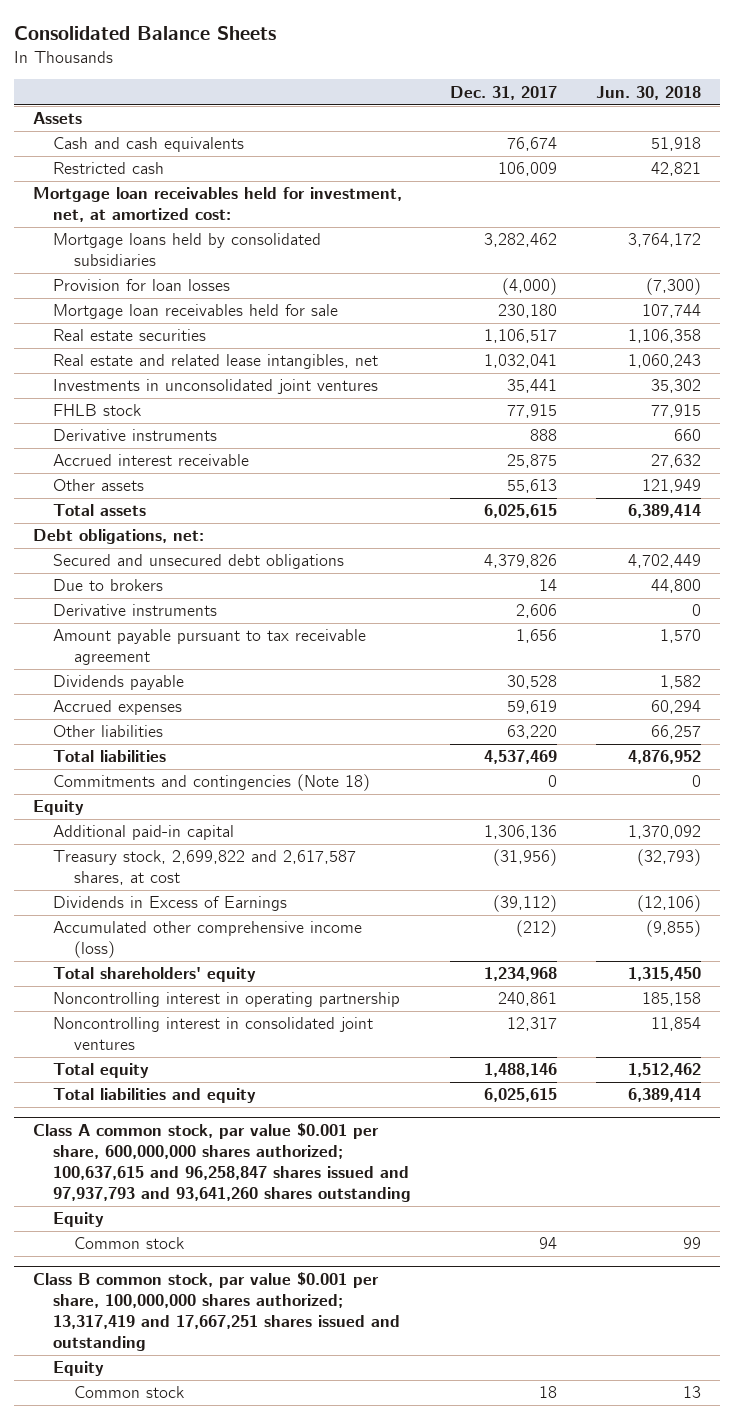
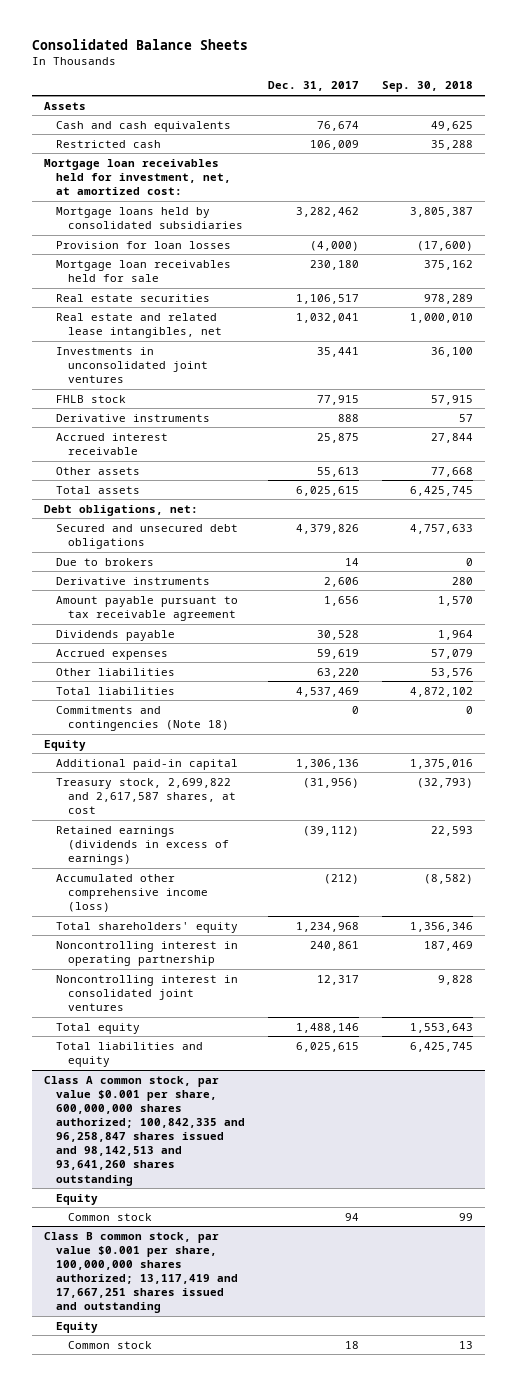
[595,85,701,100] Jun. 30, 2018 -> none
none -> [382,81,474,93] Sep. 30, 2018
[53,896,288,912] Dividends in Excess of Earnings -> [55,825,229,865] Retained earnings (dividends in excess of earnings)
[33,1122,412,1202] Class A common stock, par value $0.001 per share, 600,000,000 shares authorized; 100,637,615 and 96,258,847 shares issued and 97,937,793 and 93,641,260 shares outstanding -> [43,1075,245,1186] Class A common stock, par value $0.001 per share, 600,000,000 shares authorized; 100,842,335 and 96,258,847 shares issued and 98,142,513 and 93,641,260 shares outstanding
[33,1271,401,1351] Class B common stock, par value $0.001 per share, 100,000,000 shares authorized; 13,317,419 and 17,667,251 shares issued and outstanding -> [43,1231,238,1314] Class B common stock, par value $0.001 per share, 100,000,000 shares authorized; 13,117,419 and 17,667,251 shares issued and outstanding

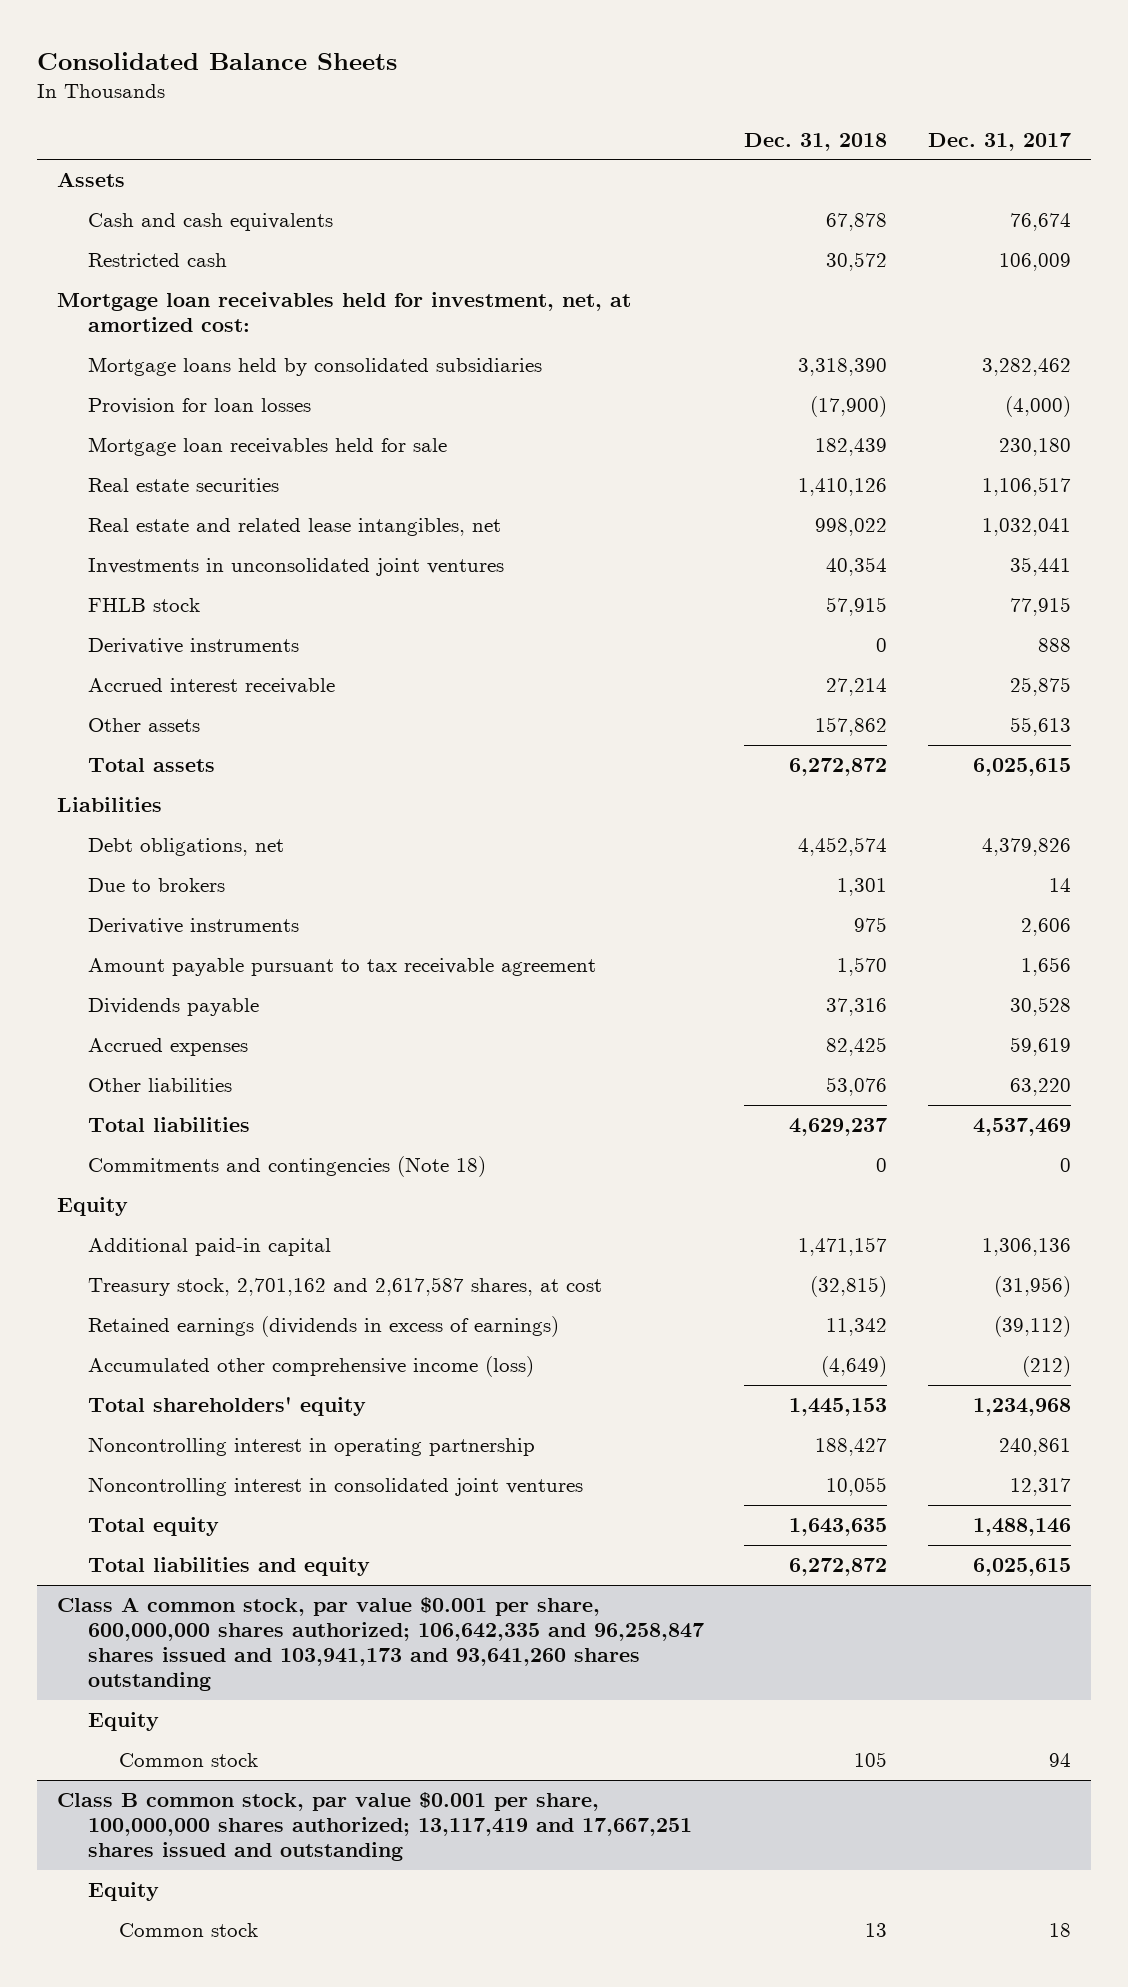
[382,81,474,93] Sep. 30, 2018 -> none
none -> [744,132,888,151] Dec. 31, 2018
[43,504,198,516] Debt obligations, net: -> none
none -> [57,797,163,813] Liabilities
[55,523,238,549] Secured and unsecured debt obligations -> [88,838,285,857] Debt obligations, net
[55,777,236,814] Treasury stock, 2,699,822 and 2,617,587 shares, at cost -> [88,1277,603,1297] Treasury stock, 2,701,162 and 2,617,587 shares, at cost
[43,1075,245,1186] Class A common stock, par value $0.001 per share, 600,000,000 shares authorized; 100,842,335 and 96,258,847 shares issued and 98,142,513 and 93,641,260 shares outstanding -> [57,1597,705,1692] Class A common stock, par value $0.001 per share, 600,000,000 shares authorized; 106,642,335 and 96,258,847 shares issued and 103,941,173 and 93,641,260 shares outstanding

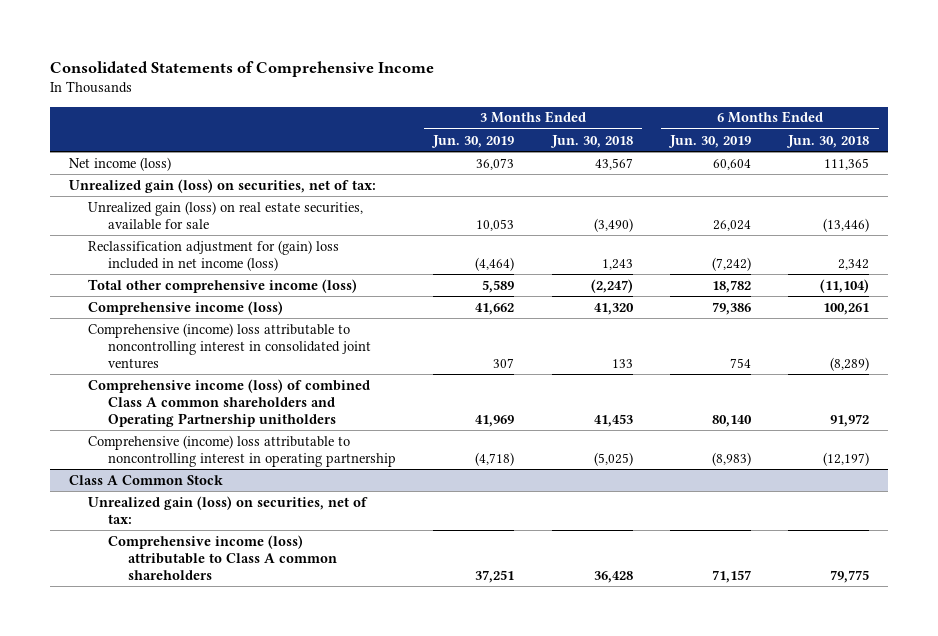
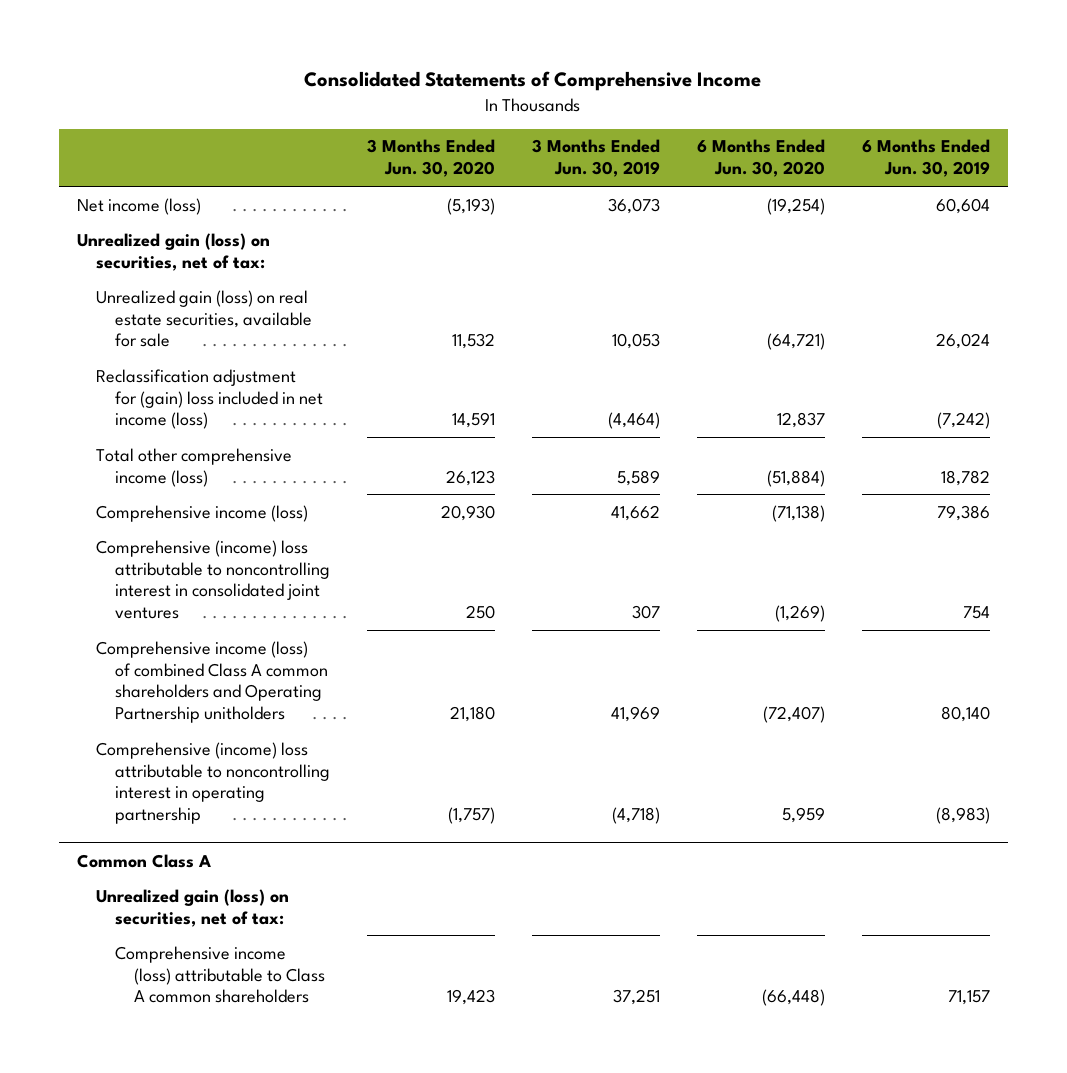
[549,134,633,148] Jun. 30, 2018 -> none
[786,134,870,148] Jun. 30, 2018 -> none
none -> [366,139,495,178] 3 Months Ended Jun. 30, 2020
none -> [696,139,825,178] 6 Months Ended Jun. 30, 2020
[68,474,223,485] Class A Common Stock -> [77,853,212,868] Common Class A

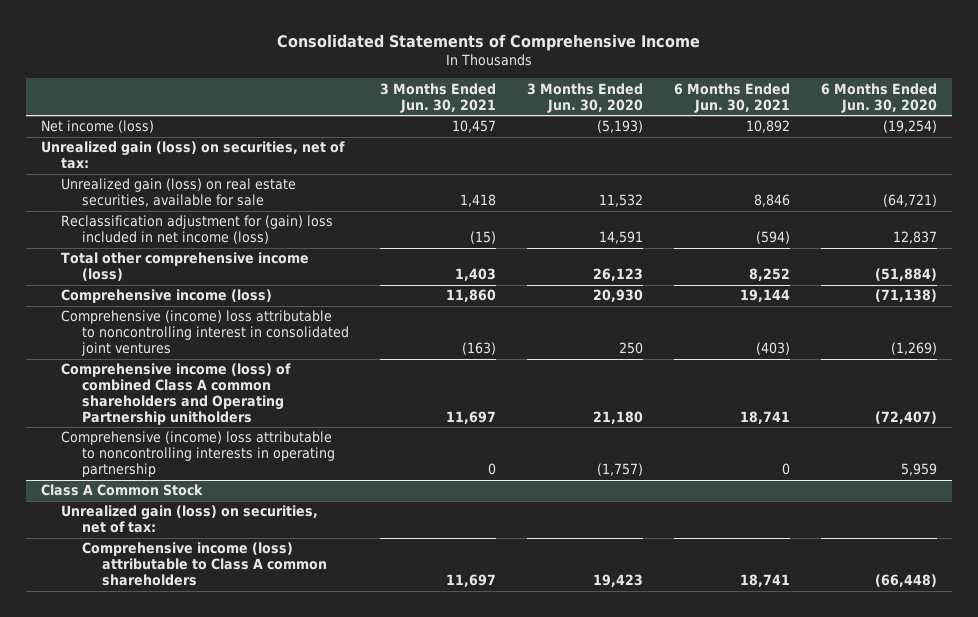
[531,139,660,178] 3 Months Ended Jun. 30, 2019 -> none
[861,139,990,178] 6 Months Ended Jun. 30, 2019 -> none
none -> [379,82,496,113] 3 Months Ended Jun. 30, 2021
none -> [673,82,790,113] 6 Months Ended Jun. 30, 2021
[95,741,330,825] Comprehensive (income) loss attributable to noncontrolling interest in operating partnership -> [61,431,335,478] Comprehensive (income) loss attributable to noncontrolling interests in operating partnership
[77,853,212,868] Common Class A -> [41,484,204,497] Class A Common Stock

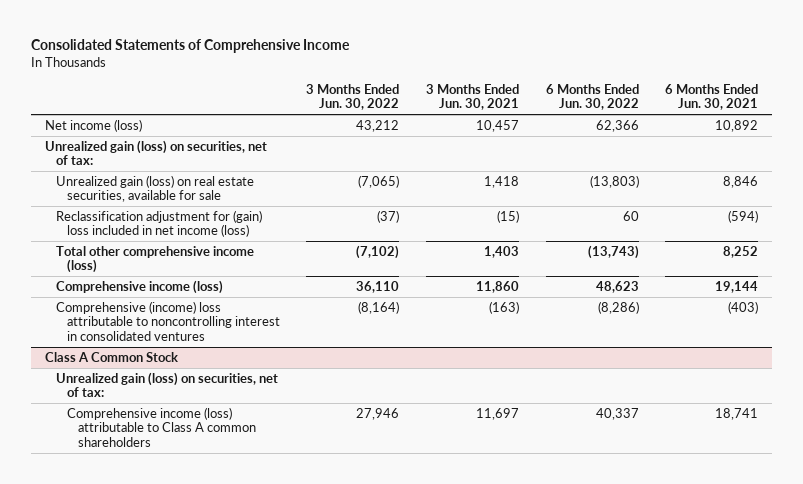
[526,82,643,113] 3 Months Ended Jun. 30, 2020 -> none
[820,82,937,113] 6 Months Ended Jun. 30, 2020 -> none
none -> [306,84,400,111] 3 Months Ended Jun. 30, 2022
none -> [545,84,639,111] 6 Months Ended Jun. 30, 2022
[61,363,292,425] Comprehensive income (loss) of combined Class A common shareholders and Operating Partnership unitholders -> none
[61,431,335,478] Comprehensive (income) loss attributable to noncontrolling interests in operating partnership -> none
[61,310,349,357] Comprehensive (income) loss attributable to noncontrolling interest in consolidated joint ventures -> [55,300,280,341] Comprehensive (income) loss attributable to noncontrolling interest in consolidated ventures

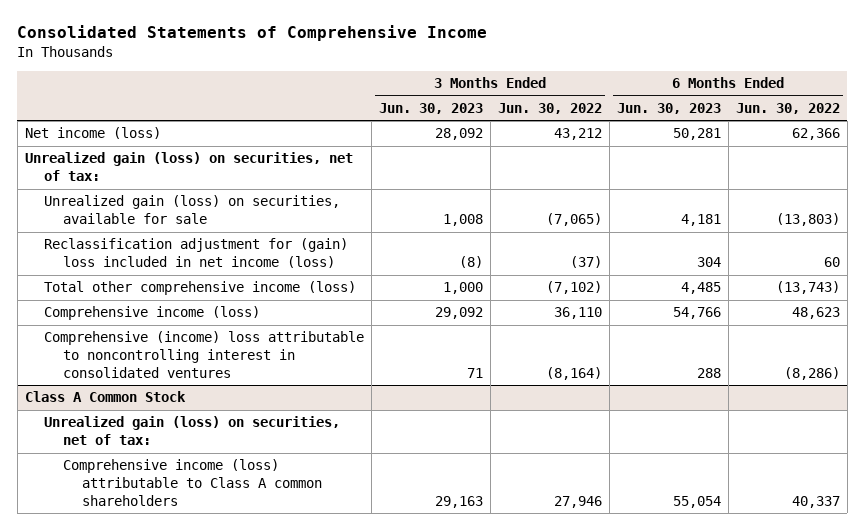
[425,84,519,111] 3 Months Ended Jun. 30, 2021 -> none
[665,84,759,111] 6 Months Ended Jun. 30, 2021 -> none
none -> [378,102,483,114] Jun. 30, 2023
none -> [616,102,721,114] Jun. 30, 2023
[55,174,254,203] Unrealized gain (loss) on real estate securities, available for sale -> [43,195,340,225] Unrealized gain (loss) on securities, available for sale

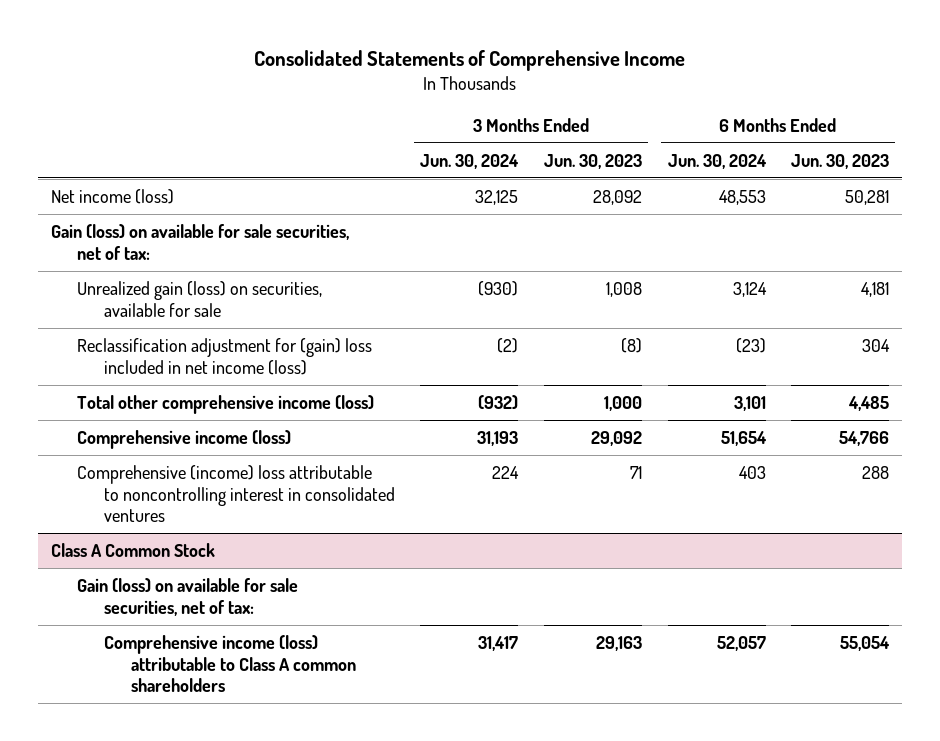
[497,102,602,114] Jun. 30, 2022 -> none
[735,102,840,114] Jun. 30, 2022 -> none
none -> [420,153,520,169] Jun. 30, 2024
none -> [667,153,767,169] Jun. 30, 2024
[24,152,353,182] Unrealized gain (loss) on securities, net of tax: -> [50,224,349,260] Gain (loss) on available for sale securities, net of tax:
[43,416,340,446] Unrealized gain (loss) on securities, net of tax: -> [77,578,299,616] Gain (loss) on available for sale securities, net of tax:

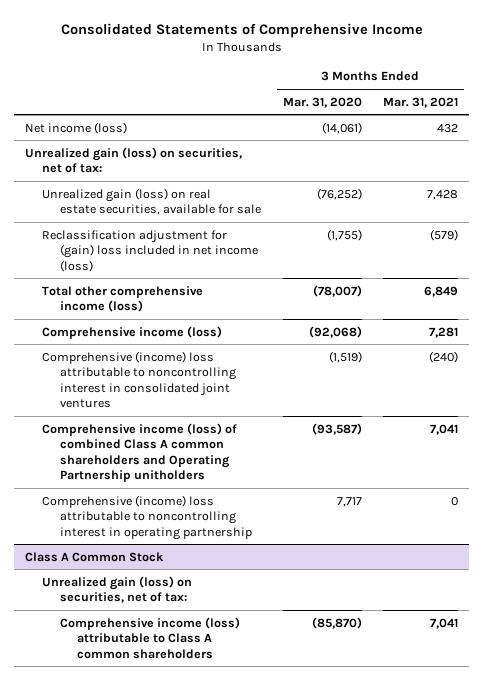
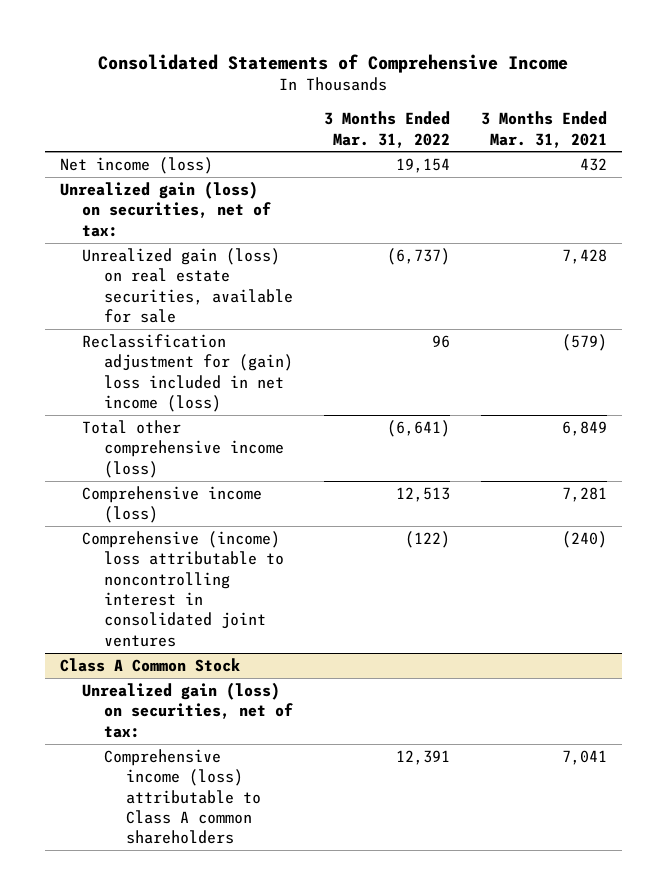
[282,96,362,108] Mar. 31, 2020 -> none
none -> [323,111,450,148] 3 Months Ended Mar. 31, 2022
[42,422,238,483] Comprehensive income (loss) of combined Class A common shareholders and Operating Partnership unitholders -> none
[42,494,252,540] Comprehensive (income) loss attributable to noncontrolling interest in operating partnership -> none

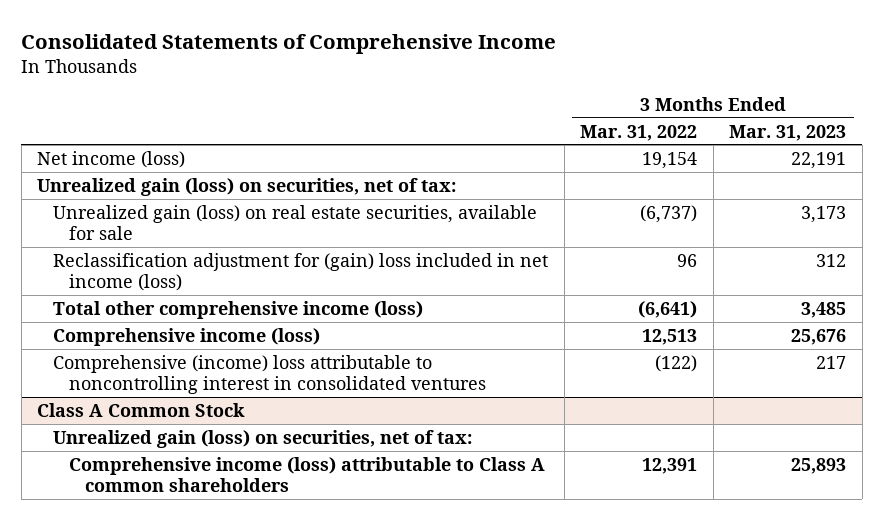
[480,111,607,148] 3 Months Ended Mar. 31, 2021 -> none
none -> [729,124,847,141] Mar. 31, 2023
[81,530,284,647] Comprehensive (income) loss attributable to noncontrolling interest in consolidated joint ventures -> [52,354,486,395] Comprehensive (income) loss attributable to noncontrolling interest in consolidated ventures

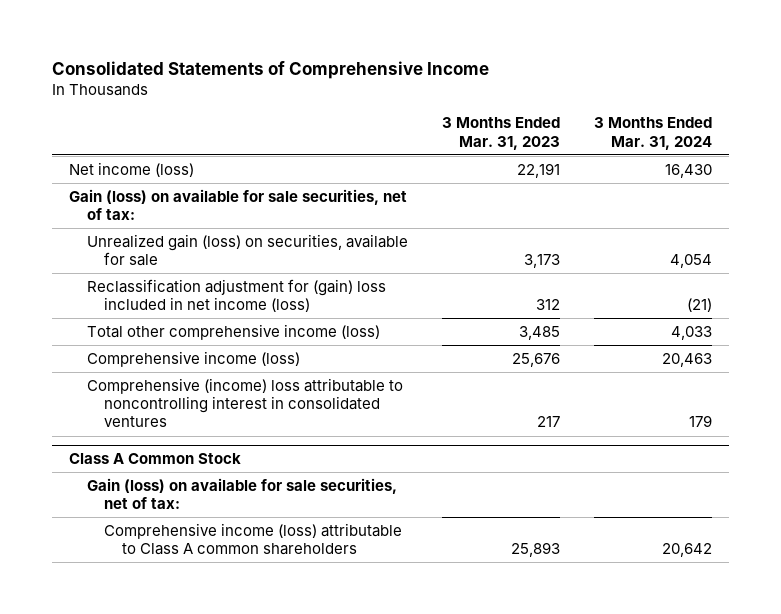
[580,124,698,141] Mar. 31, 2022 -> none
none -> [593,117,712,150] 3 Months Ended Mar. 31, 2024
[37,177,457,196] Unrealized gain (loss) on securities, net of tax: -> [68,188,407,221] Gain (loss) on available for sale securities, net of tax:
[52,204,537,241] Unrealized gain (loss) on real estate securities, available for sale -> [86,233,408,267] Unrealized gain (loss) on securities, available for sale
[52,429,472,448] Unrealized gain (loss) on securities, net of tax: -> [86,477,397,510] Gain (loss) on available for sale securities, net of tax:

